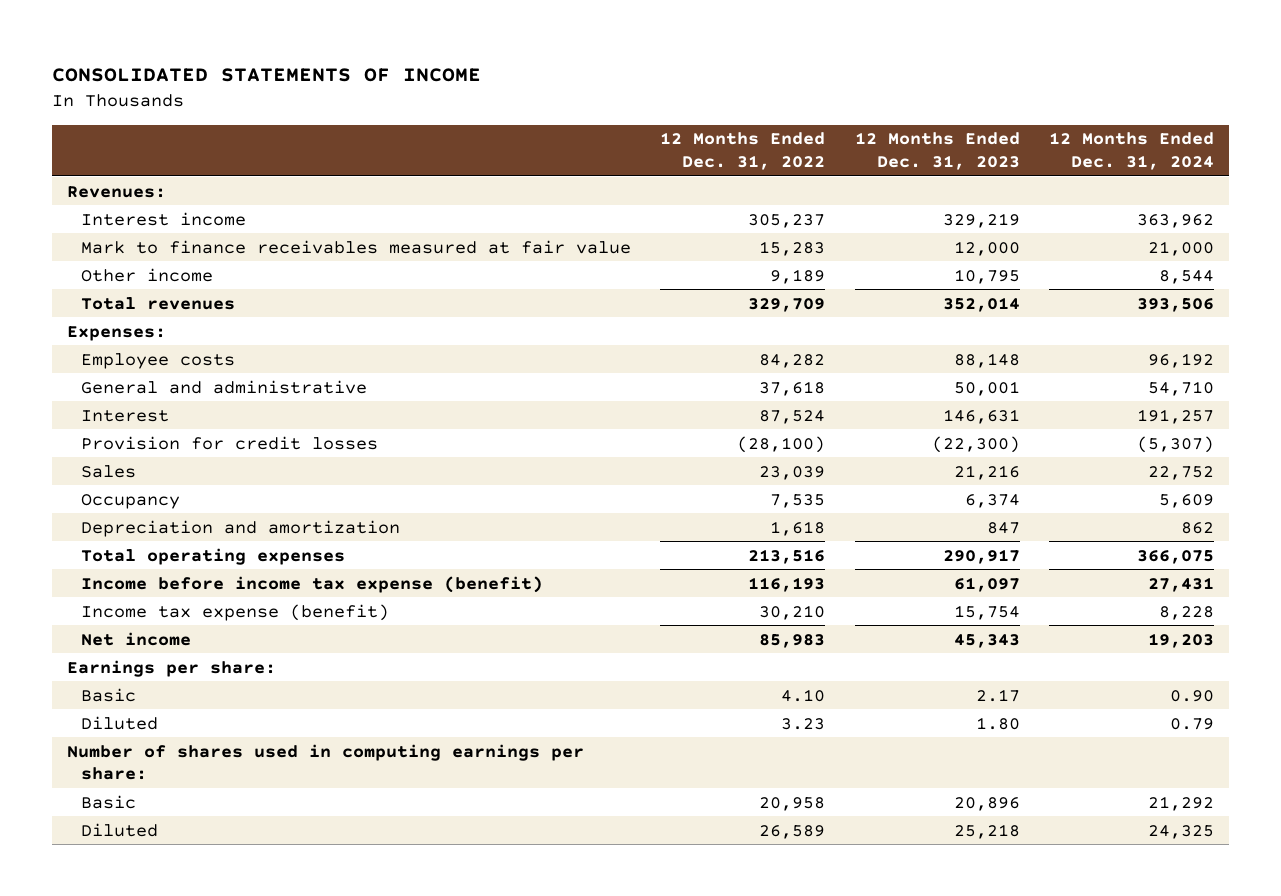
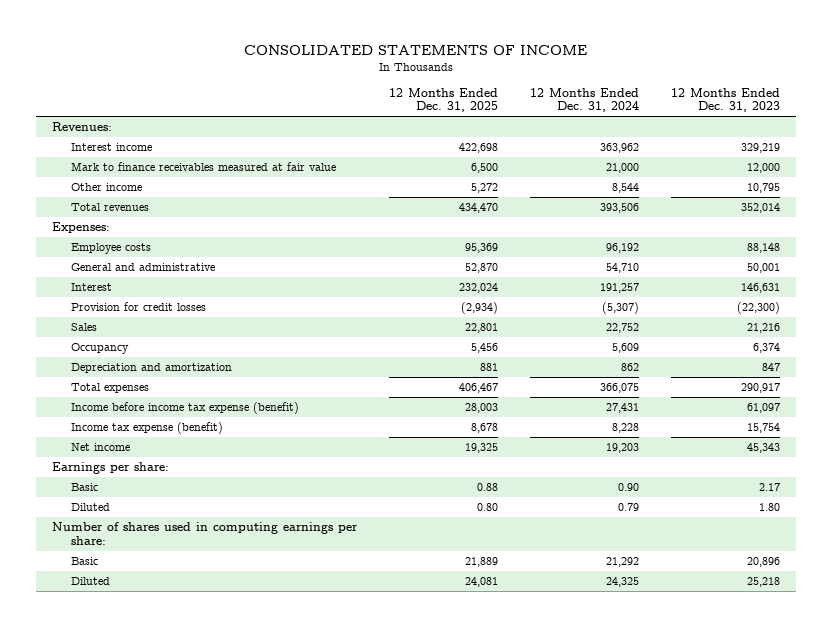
[660,132,826,171] 12 Months Ended Dec. 31, 2022 -> none
none -> [389,87,499,113] 12 Months Ended Dec. 31, 2025
[80,547,345,565] Total operating expenses -> [70,383,149,394] Total expenses

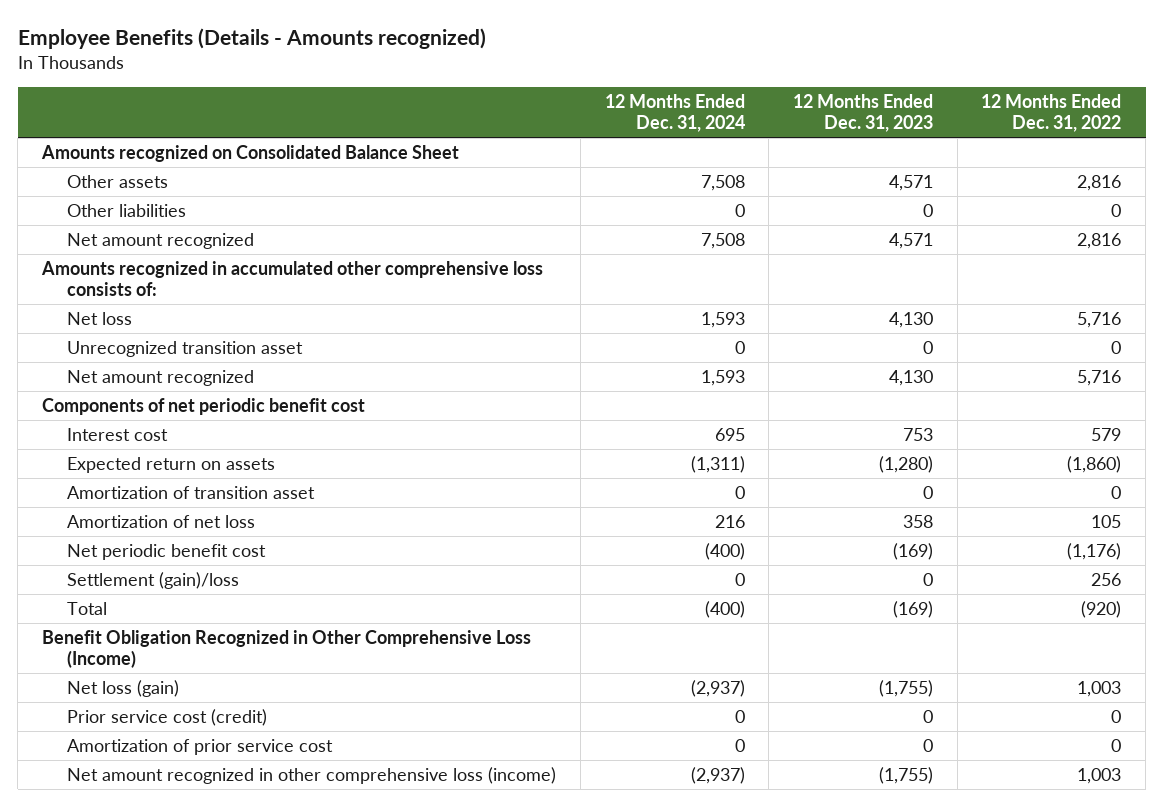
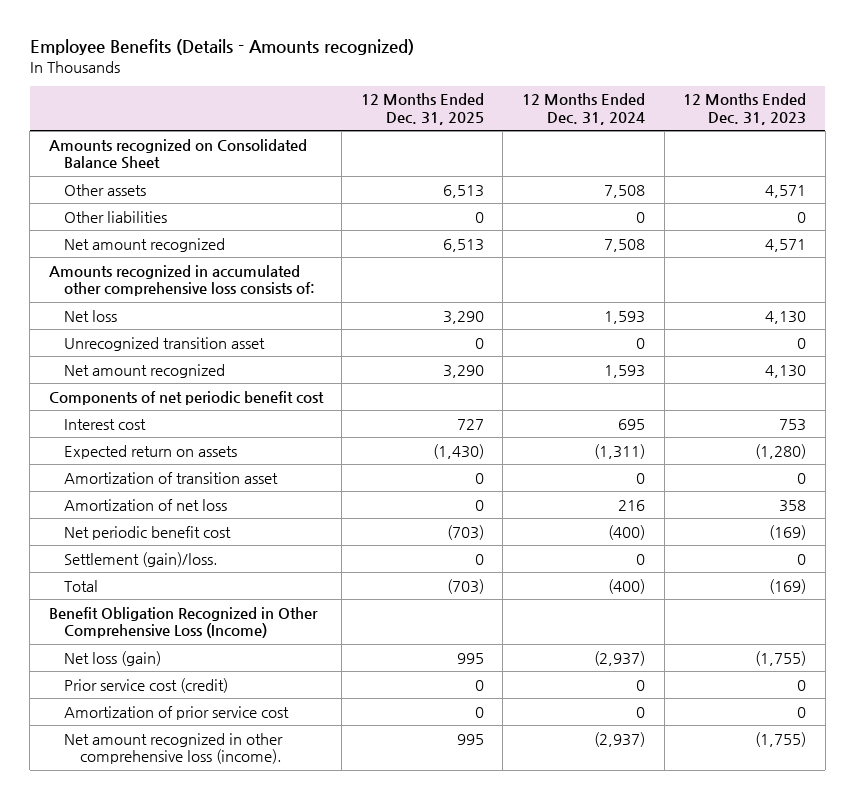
[981,94,1122,132] 12 Months Ended Dec. 31, 2022 -> none
none -> [360,93,484,125] 12 Months Ended Dec. 31, 2025
[67,572,240,590] Settlement (gain)/loss -> [64,551,219,567] Settlement (gain)/loss.
[67,767,557,785] Net amount recognized in other comprehensive loss (income) -> [64,732,284,765] Net amount recognized in other comprehensive loss (income).

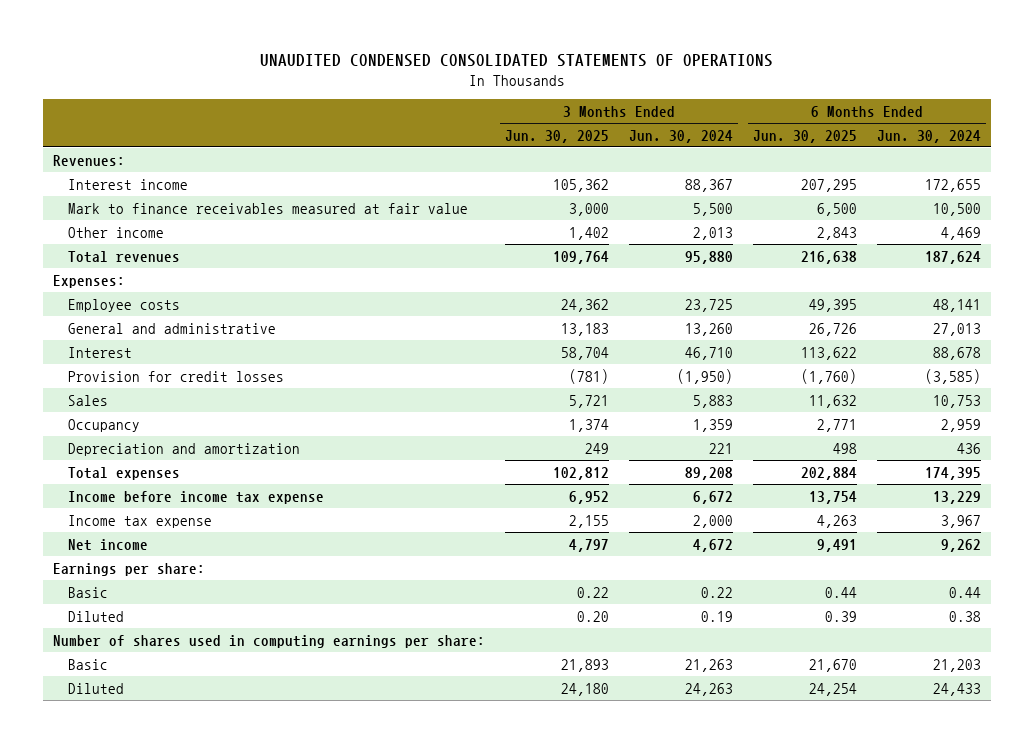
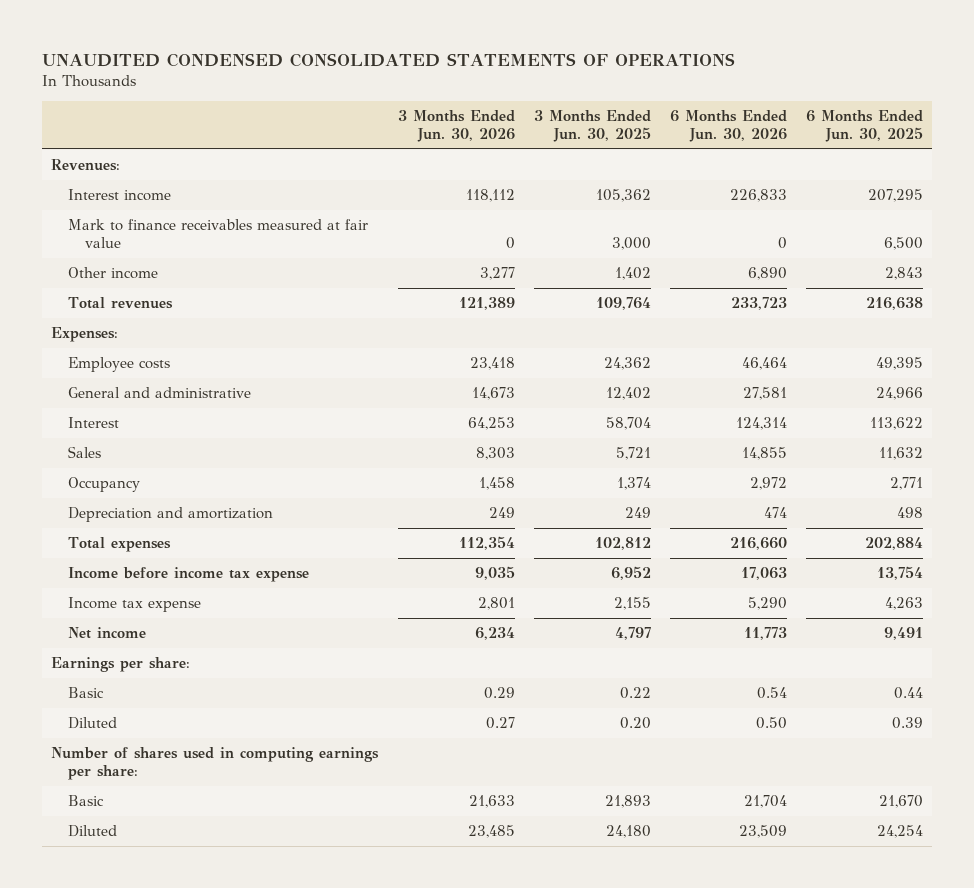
[629,129,734,143] Jun. 30, 2024 -> none
[877,129,982,143] Jun. 30, 2024 -> none
none -> [397,110,515,143] 3 Months Ended Jun. 30, 2026
none -> [669,110,787,143] 6 Months Ended Jun. 30, 2026
[561,322,610,336] 13,183 -> [605,387,651,401] 12,402
[809,322,858,336] 26,726 -> [875,387,923,401] 24,966
[67,370,284,382] Provision for credit losses -> none

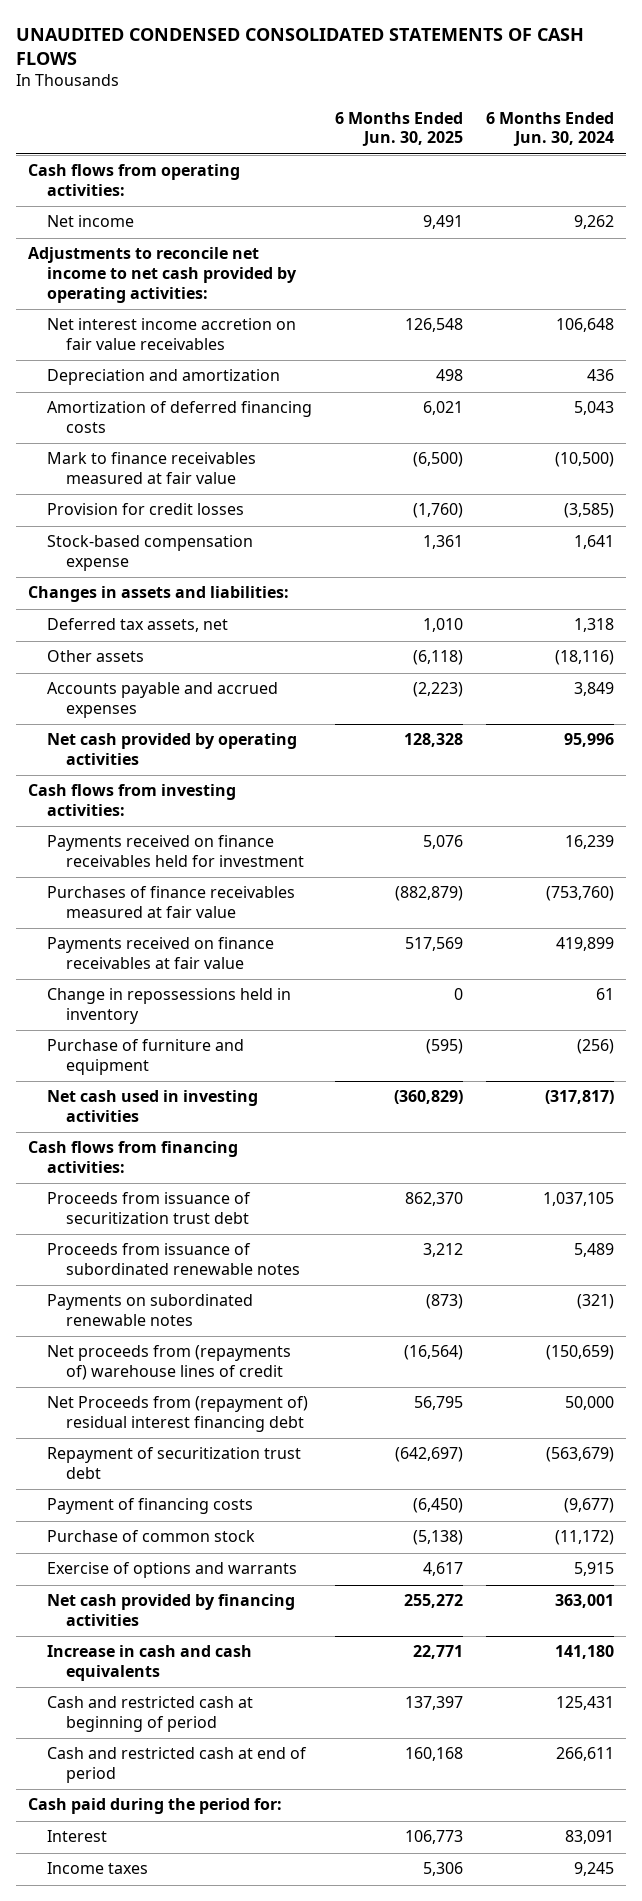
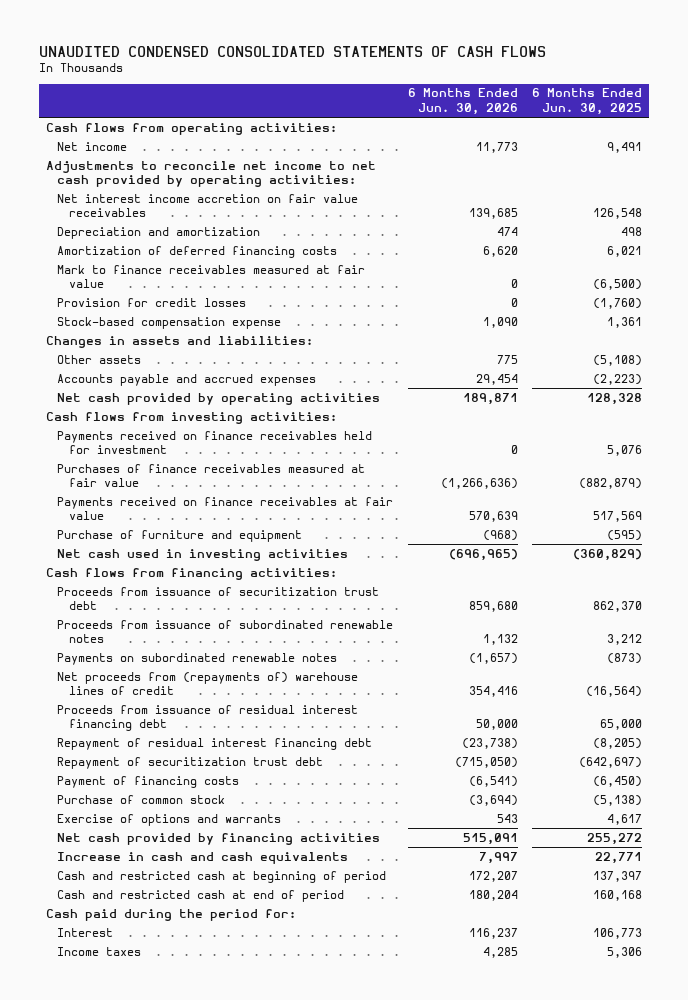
[486,111,615,147] 6 Months Ended Jun. 30, 2024 -> none
none -> [407,88,518,116] 6 Months Ended Jun. 30, 2026
[46,618,228,633] Deferred tax assets, net -> none
[413,650,464,666] (6,118) -> [592,354,642,366] (5,108)
[46,988,291,1025] Change in repossessions held in inventory -> none
none -> [57,704,359,732] Proceeds from issuance of residual interest financing debt
[46,1396,308,1433] Net Proceeds from (repayment of) residual interest financing debt -> [57,737,373,750] Repayment of residual interest financing debt
[414,1396,464,1411] 56,795 -> [592,737,642,749] (8,205)

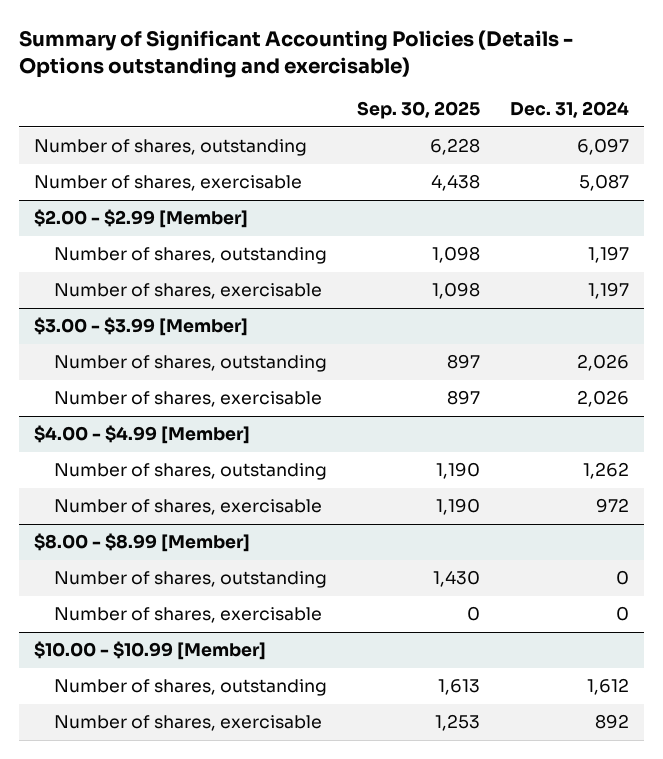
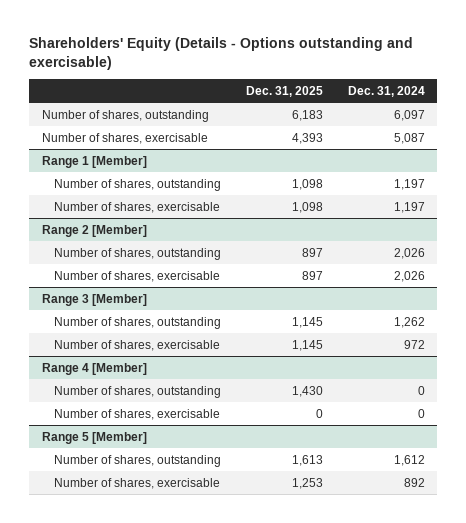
[18,29,573,79] Summary of Significant Accounting Policies (Details - Options outstanding and exercisable) -> [29,36,414,70] Shareholders' Equity (Details - Options outstanding and exercisable)
[357,100,481,119] Sep. 30, 2025 -> none
none -> [245,85,323,97] Dec. 31, 2025
[33,209,248,229] $2.00 - $2.99 [Member] -> [41,155,147,168] Range 1 [Member]
[33,317,248,337] $3.00 - $3.99 [Member] -> [41,224,147,237] Range 2 [Member]
[33,425,250,445] $4.00 - $4.99 [Member] -> [41,293,147,306] Range 3 [Member]
[33,533,250,553] $8.00 - $8.99 [Member] -> [41,362,147,375] Range 4 [Member]
[33,641,266,661] $10.00 - $10.99 [Member] -> [41,431,147,444] Range 5 [Member]

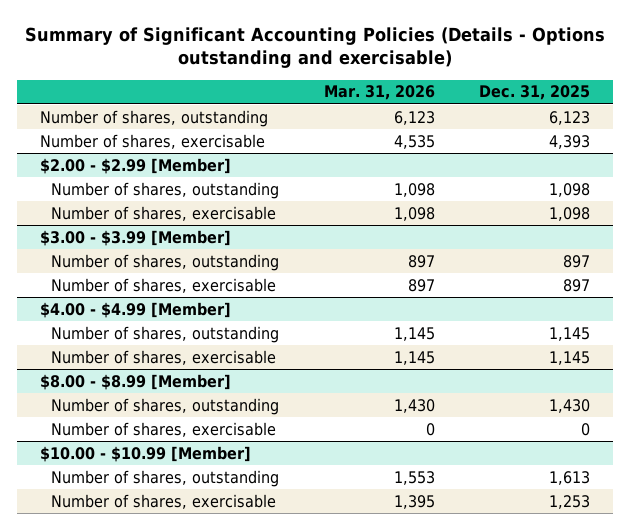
[29,36,414,70] Shareholders' Equity (Details - Options outstanding and exercisable) -> [24,26,605,69] Summary of Significant Accounting Policies (Details - Options outstanding and exercisable)
[347,85,425,97] Dec. 31, 2024 -> none
none -> [323,85,435,101] Mar. 31, 2026
[291,109,323,121] 6,183 -> [549,110,591,125] 6,123
[41,155,147,168] Range 1 [Member] -> [39,157,231,174] $2.00 - $2.99 [Member]
[41,224,147,237] Range 2 [Member] -> [39,229,231,246] $3.00 - $3.99 [Member]
[41,293,147,306] Range 3 [Member] -> [39,301,231,318] $4.00 - $4.99 [Member]
[41,362,147,375] Range 4 [Member] -> [39,373,231,390] $8.00 - $8.99 [Member]
[41,431,147,444] Range 5 [Member] -> [39,445,251,462] $10.00 - $10.99 [Member]

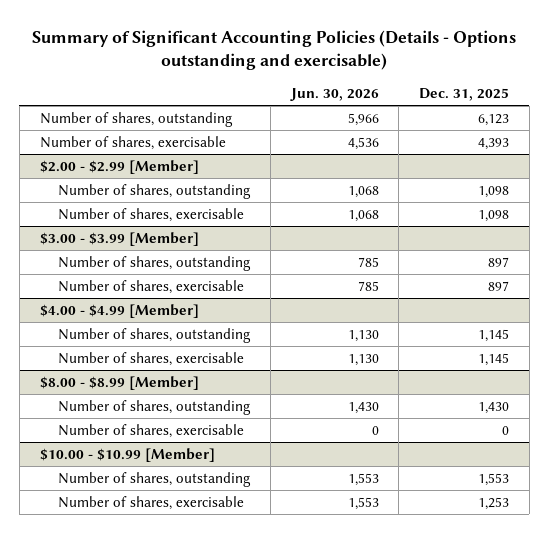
[323,85,435,101] Mar. 31, 2026 -> none
none -> [289,88,379,102] Jun. 30, 2026
[549,470,591,485] 1,613 -> [477,472,509,486] 1,553

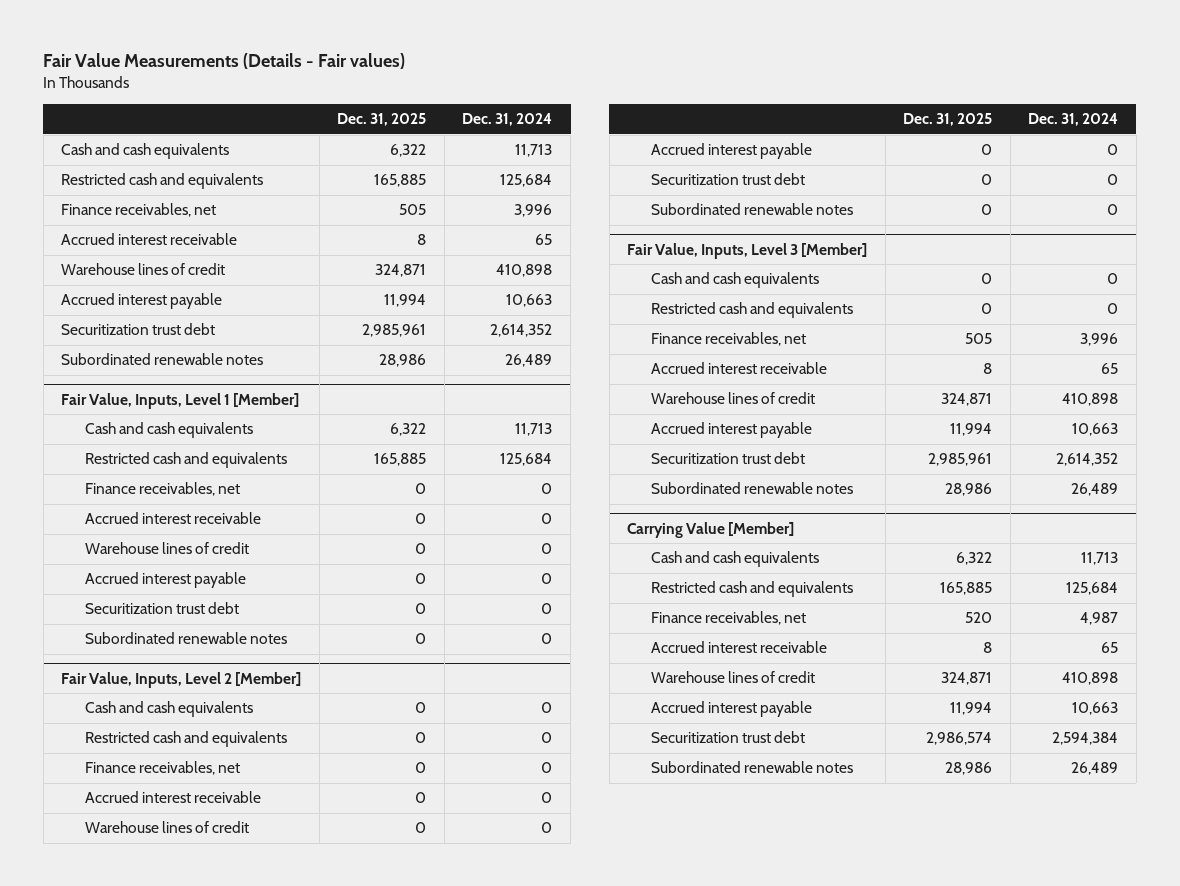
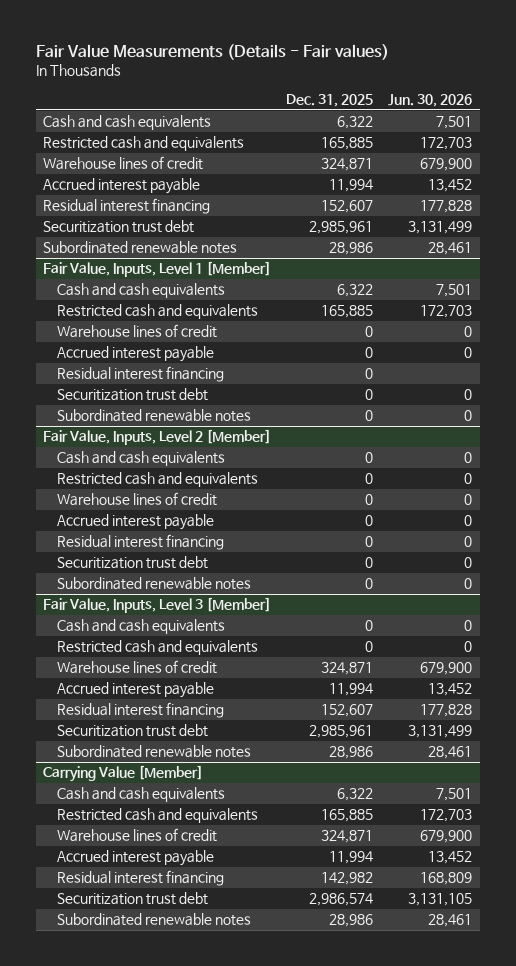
[462,113,553,127] Dec. 31, 2024 -> none
none -> [388,94,473,108] Jun. 30, 2026
[61,203,217,218] Finance receivables, net -> none
[61,233,238,246] Accrued interest receivable -> none
none -> [43,198,211,215] Residual interest financing
[85,482,241,497] Finance receivables, net -> none
[85,512,262,525] Accrued interest receivable -> none
none -> [56,366,224,383] Residual interest financing
[85,761,241,776] Finance receivables, net -> none
[85,791,262,804] Accrued interest receivable -> none
none -> [56,534,224,551] Residual interest financing
[650,332,806,347] Finance receivables, net -> none
[650,362,827,375] Accrued interest receivable -> none
none -> [56,702,224,719] Residual interest financing
[650,611,806,626] Finance receivables, net -> none
[650,641,827,654] Accrued interest receivable -> none
none -> [56,870,224,887] Residual interest financing

